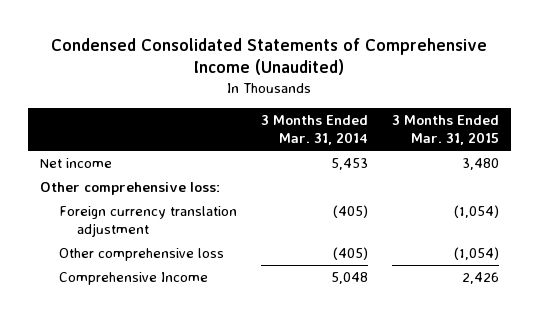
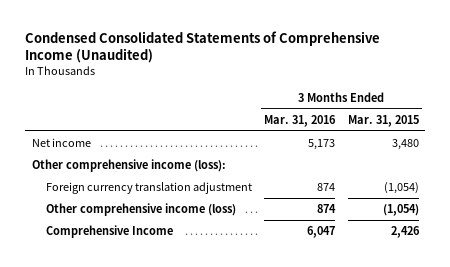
[260,114,368,145] 3 Months Ended Mar. 31, 2014 -> none
none -> [264,114,337,127] Mar. 31, 2016
[39,182,220,196] Other comprehensive loss: -> [31,159,226,173] Other comprehensive income (loss):
[58,248,224,262] Other comprehensive loss -> [45,203,236,217] Other comprehensive income (loss)

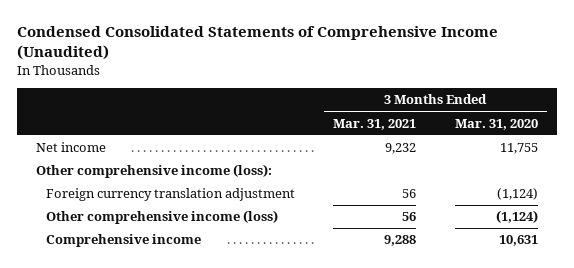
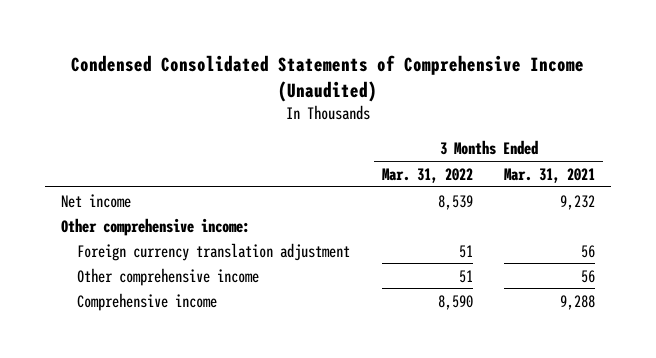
[454,118,538,130] Mar. 31, 2020 -> none
none -> [381,167,473,183] Mar. 31, 2022
[36,164,273,179] Other comprehensive income (loss): -> [60,217,250,236] Other comprehensive income:
[45,210,278,225] Other comprehensive income (loss) -> [77,267,260,286] Other comprehensive income

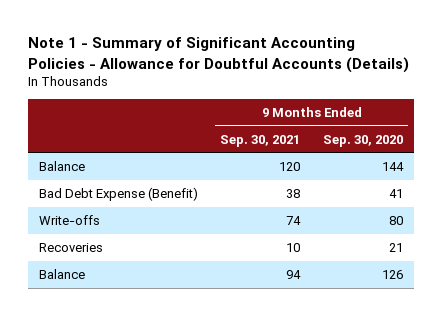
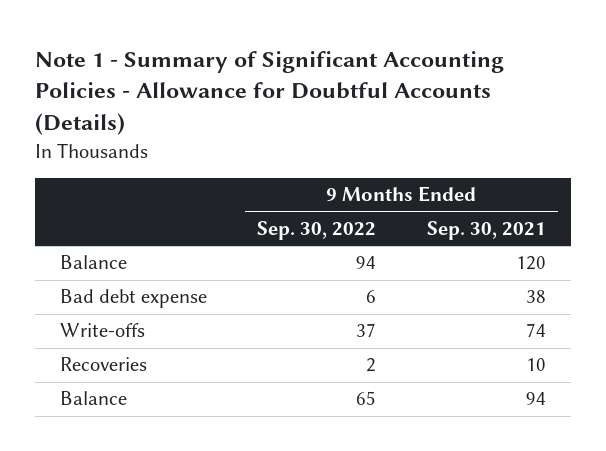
[322,134,403,147] Sep. 30, 2020 -> none
none -> [257,220,377,240] Sep. 30, 2022
[39,186,199,201] Bad Debt Expense (Benefit) -> [60,289,208,309] Bad debt expense

